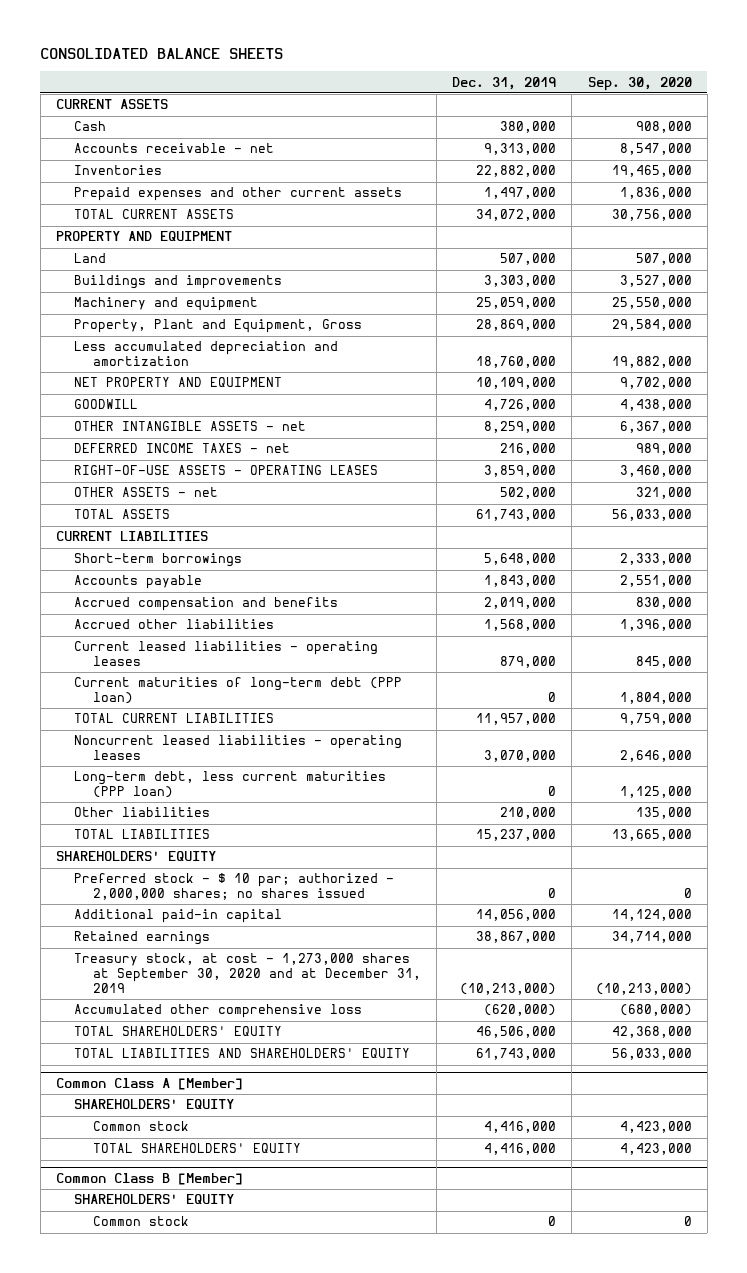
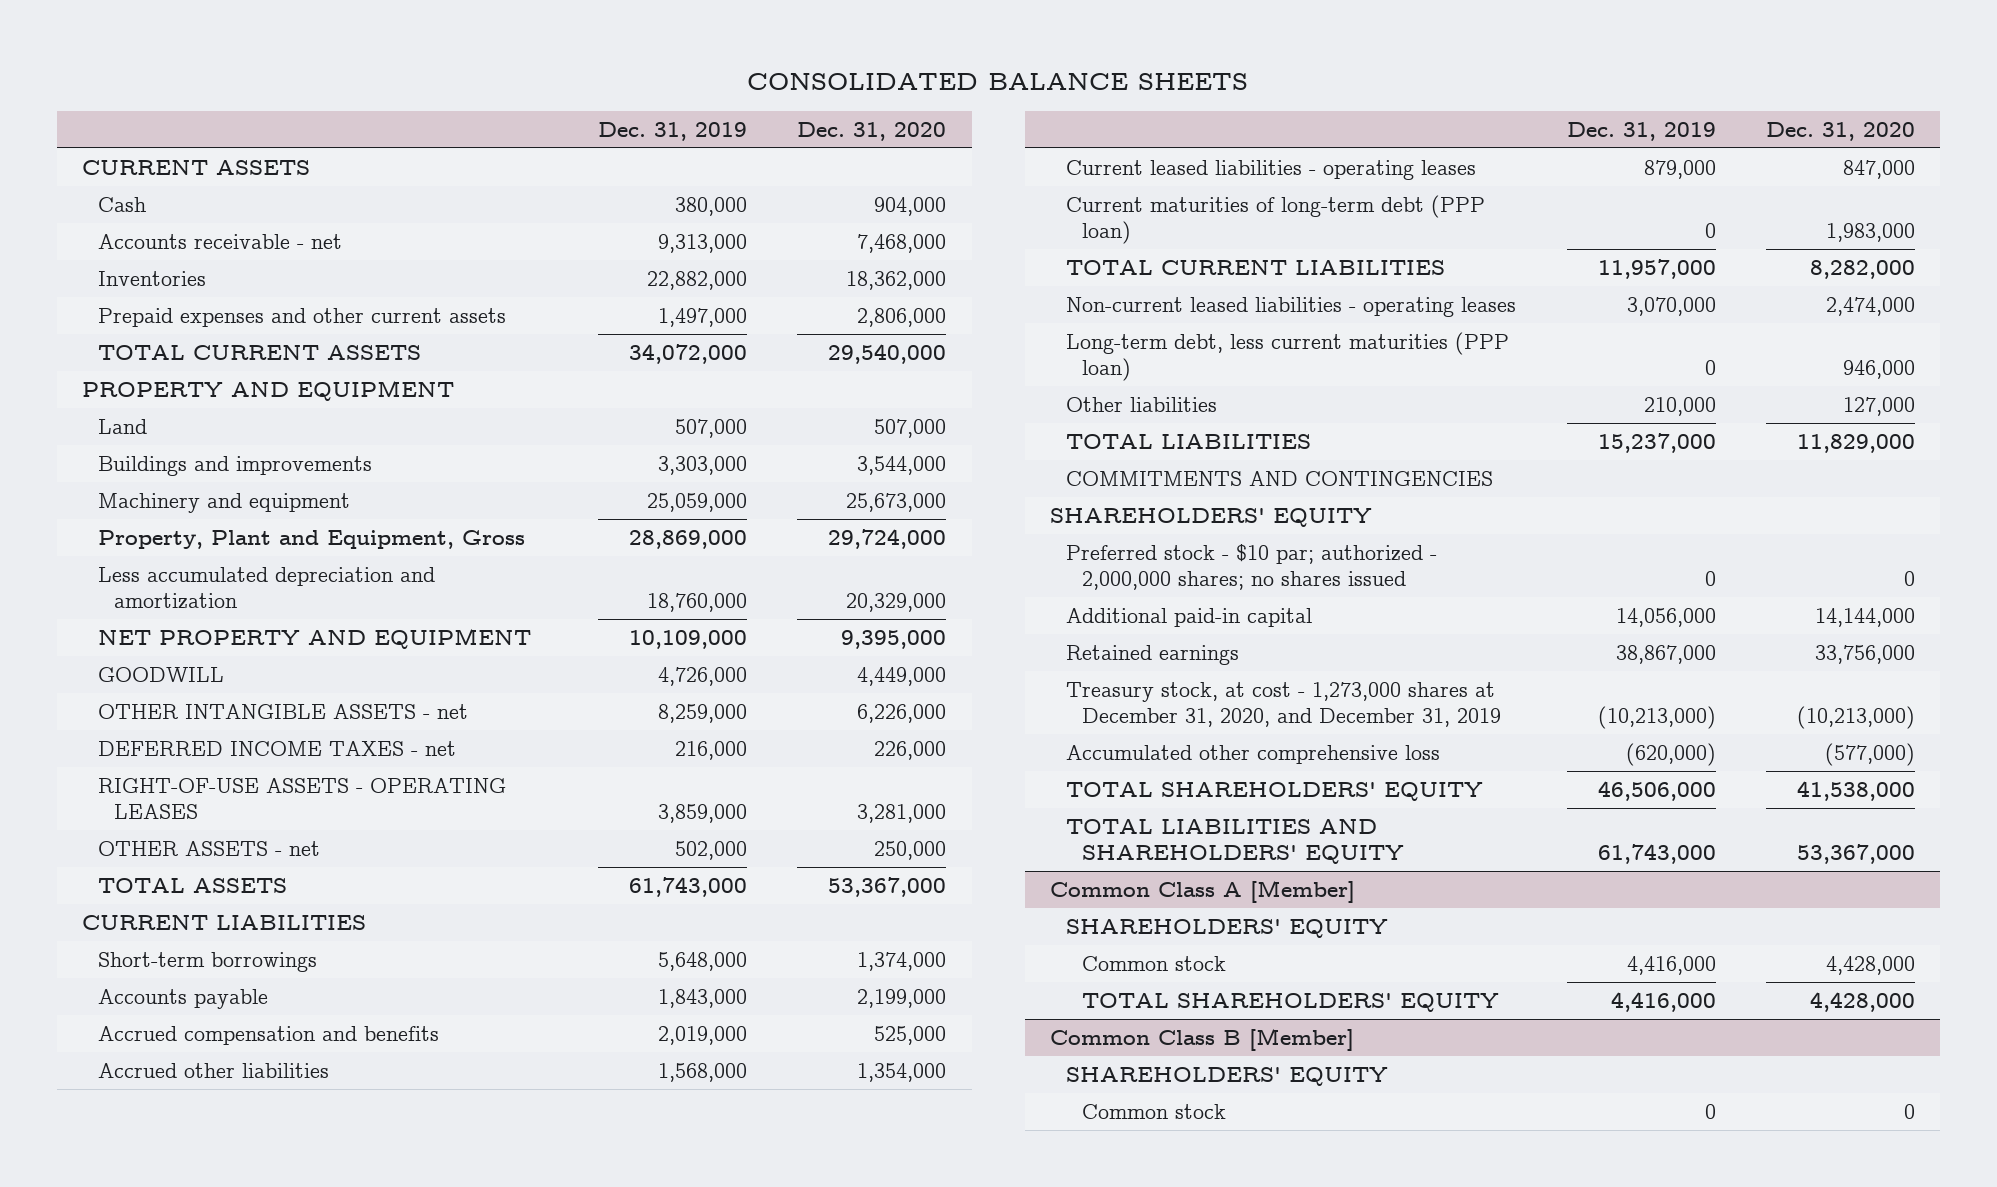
[587,76,692,91] Sep. 30, 2020 -> none
none -> [797,121,947,141] Dec. 31, 2020
[74,735,403,761] Noncurrent leased liabilities - operating leases -> [1066,296,1517,317] Non-current leased liabilities - operating leases
none -> [1066,470,1494,486] COMMITMENTS AND CONTINGENCIES
[74,873,395,901] Preferred stock - $ 10 par; authorized - 2,000,000 shares; no shares issued -> [1066,543,1438,591] Preferred stock - $10 par; authorized - 2,000,000 shares; no shares issued
[74,953,422,994] Treasury stock, at cost - 1,273,000 shares at September 30, 2020 and at December 31, 2019 -> [1066,681,1502,728] Treasury stock, at cost - 1,273,000 shares at December 31, 2020, and December 31, 2019

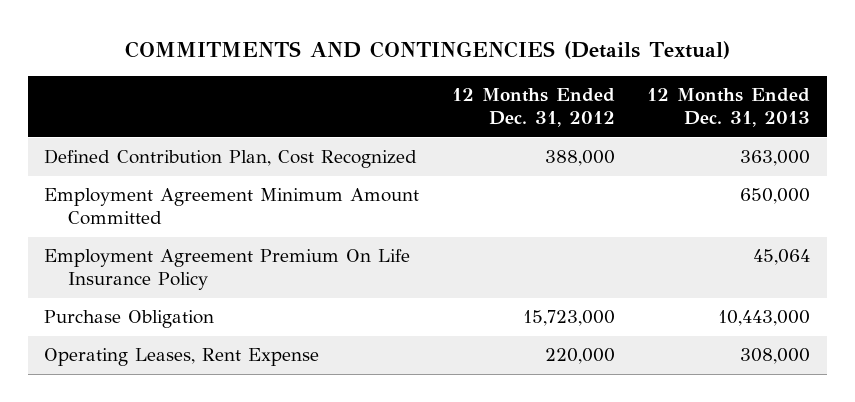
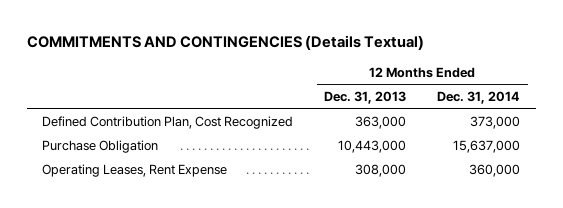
[451,88,615,128] 12 Months Ended Dec. 31, 2012 -> none
none -> [437,90,521,104] Dec. 31, 2014
[44,188,420,226] Employment Agreement Minimum Amount Committed -> none
[44,249,411,291] Employment Agreement Premium On Life Insurance Policy -> none

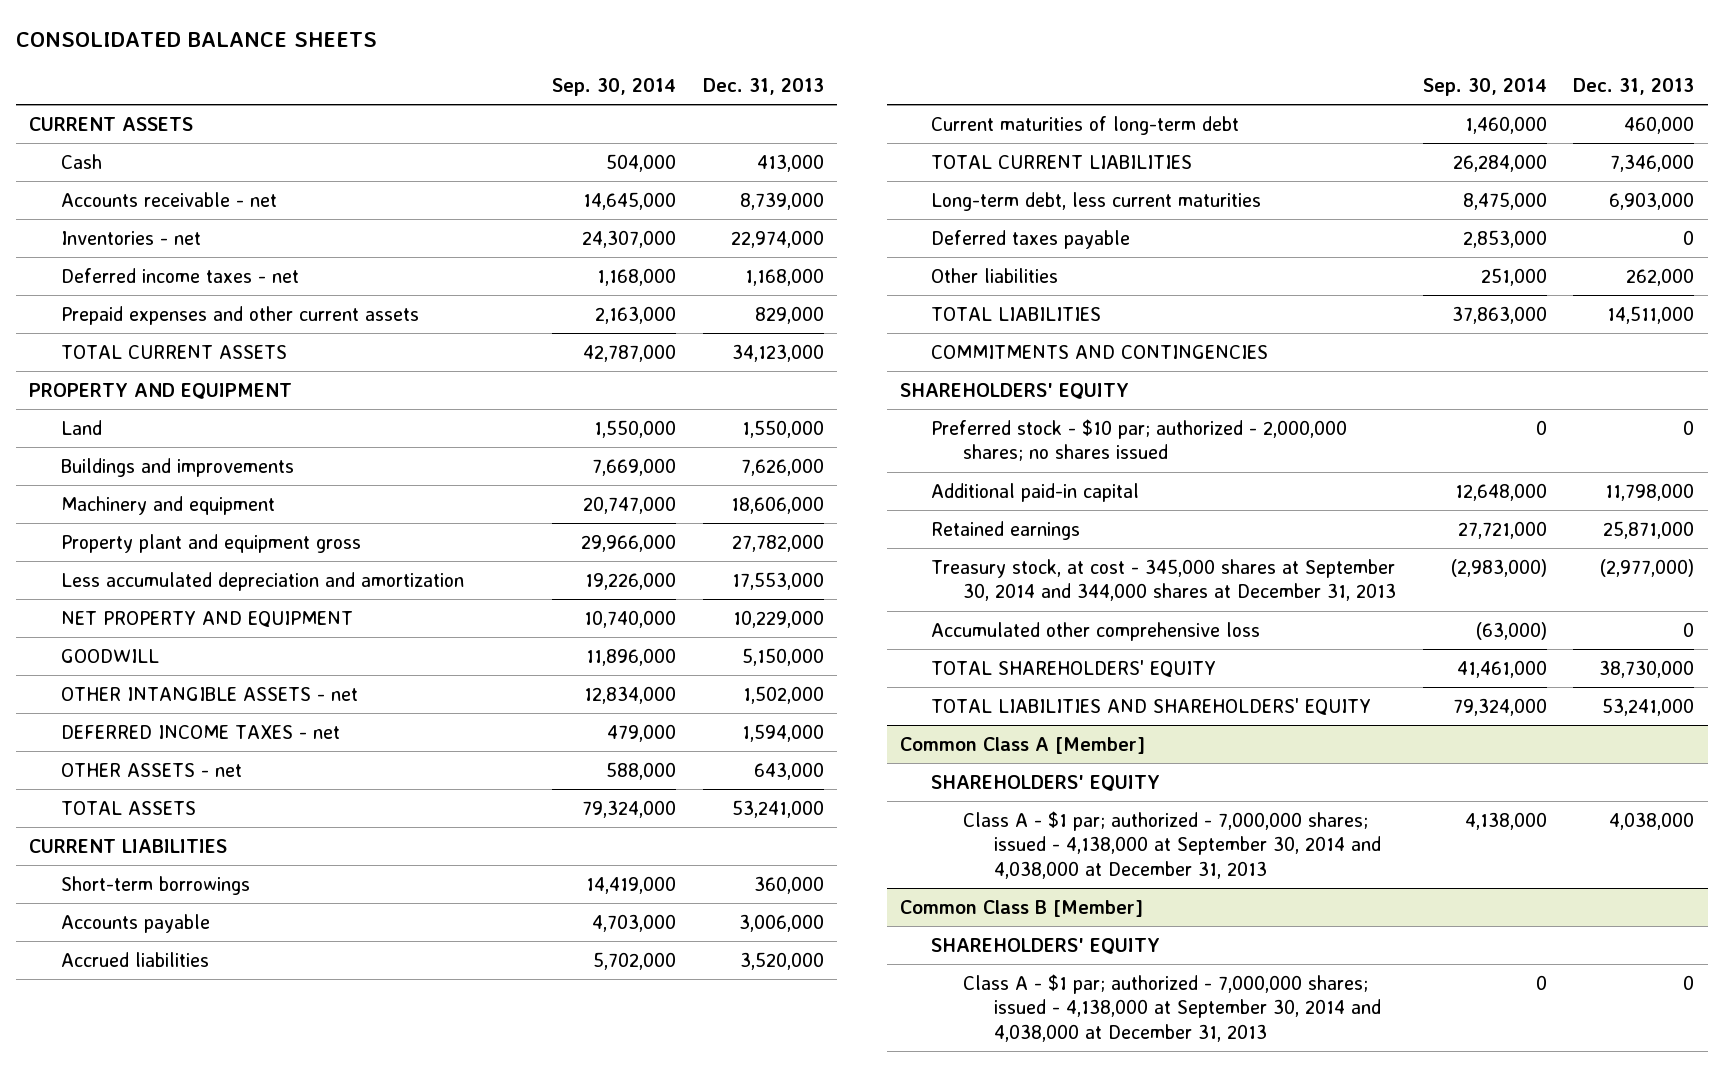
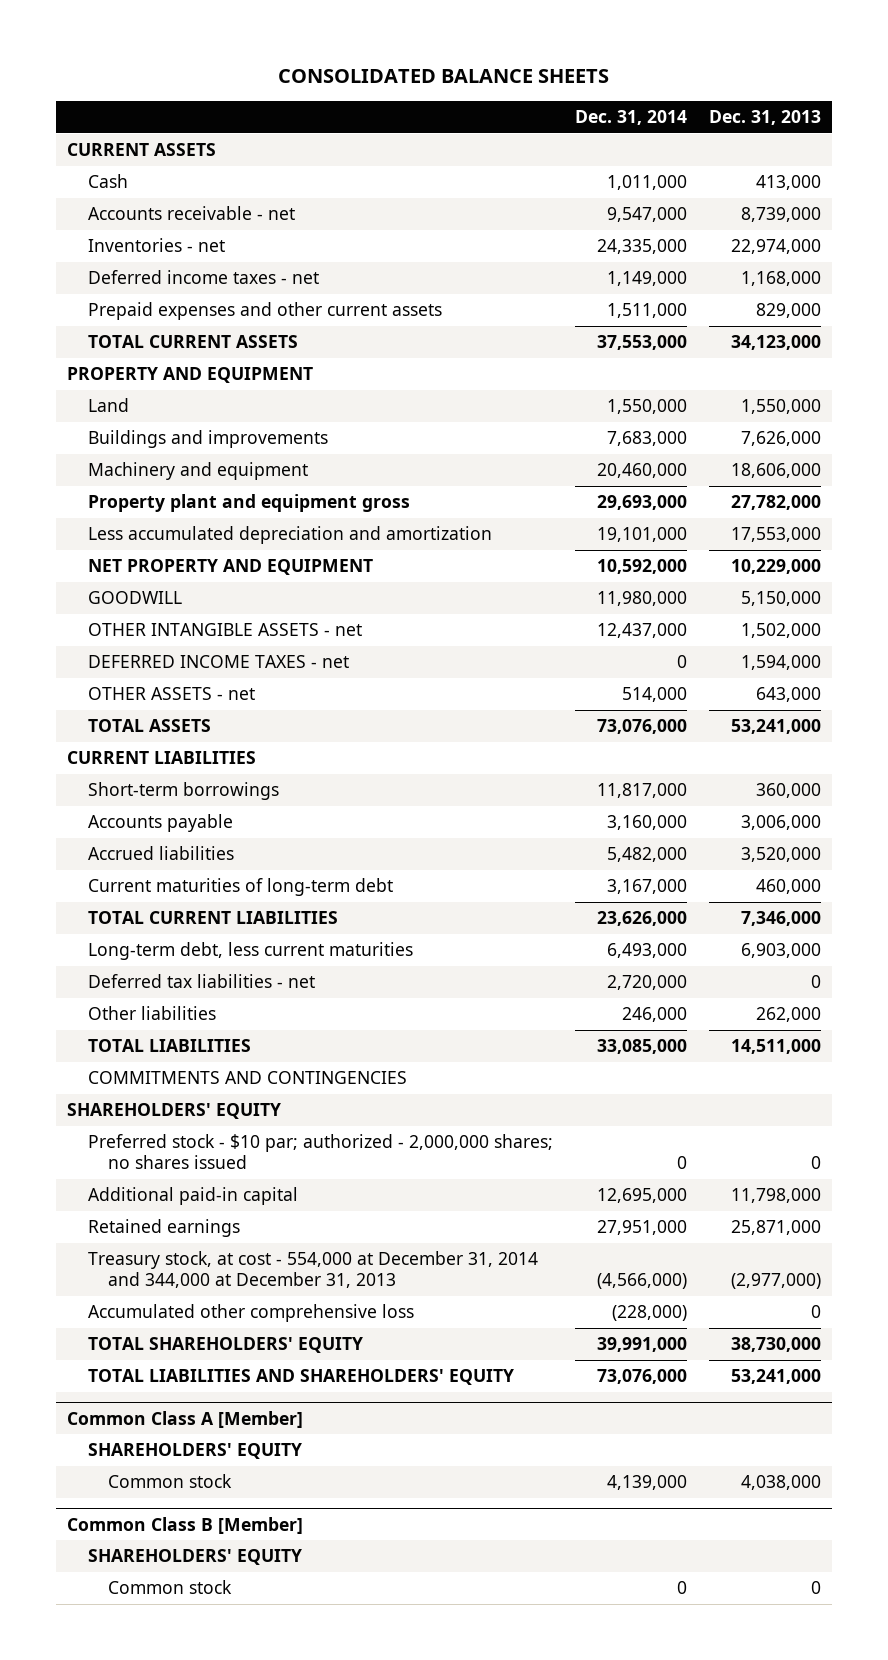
[551,78,676,97] Sep. 30, 2014 -> none
none -> [574,110,687,126] Dec. 31, 2014
[931,229,1131,249] Deferred taxes payable -> none
none -> [87,974,315,989] Deferred tax liabilities - net
[931,558,1396,602] Treasury stock, at cost - 345,000 shares at September 30, 2014 and 344,000 shares at December 31, 2013 -> [87,1251,538,1289] Treasury stock, at cost - 554,000 at December 31, 2014 and 344,000 at December 31, 2013
[962,810,1381,880] Class A - $1 par; authorized - 7,000,000 shares; issued - 4,138,000 at September 30, 2014 and 4,038,000 at December 31, 2013 -> [108,1474,233,1489] Common stock
[962,973,1381,1043] Class A - $1 par; authorized - 7,000,000 shares; issued - 4,138,000 at September 30, 2014 and 4,038,000 at December 31, 2013 -> [108,1580,233,1595] Common stock

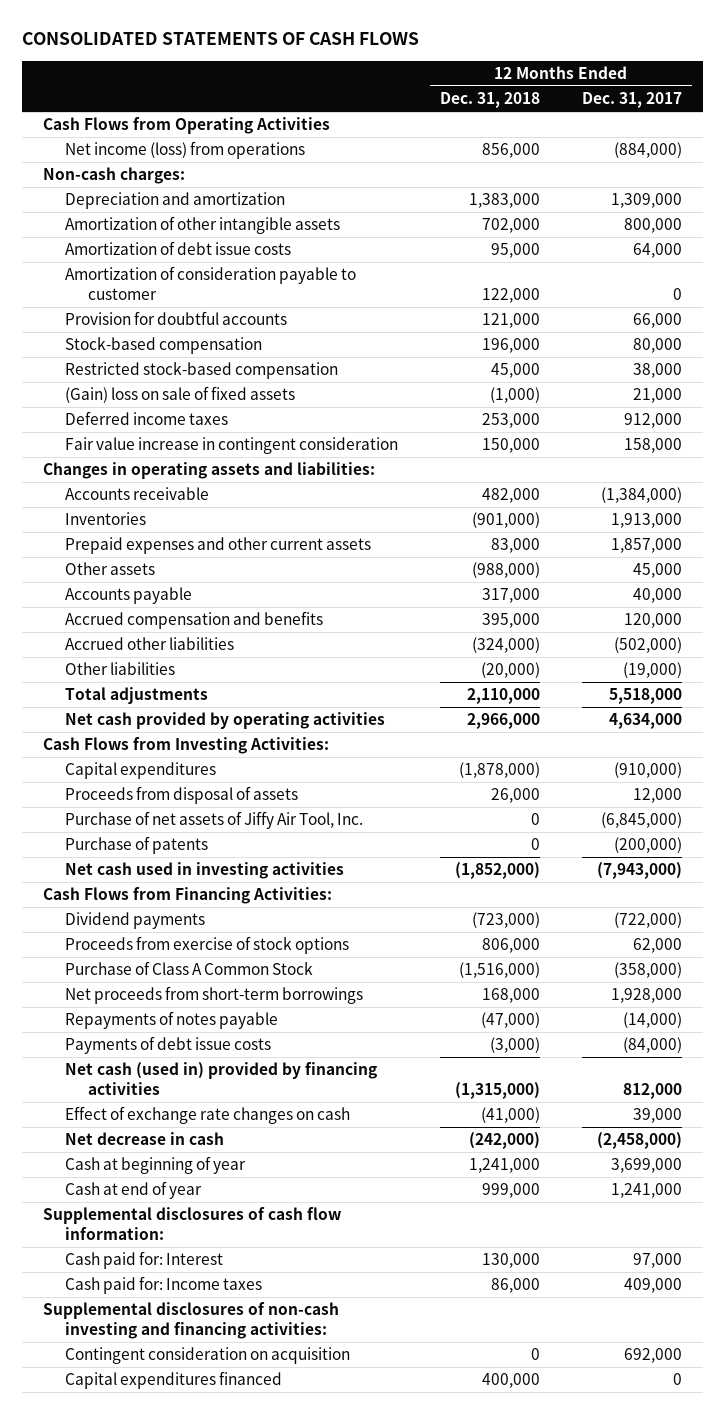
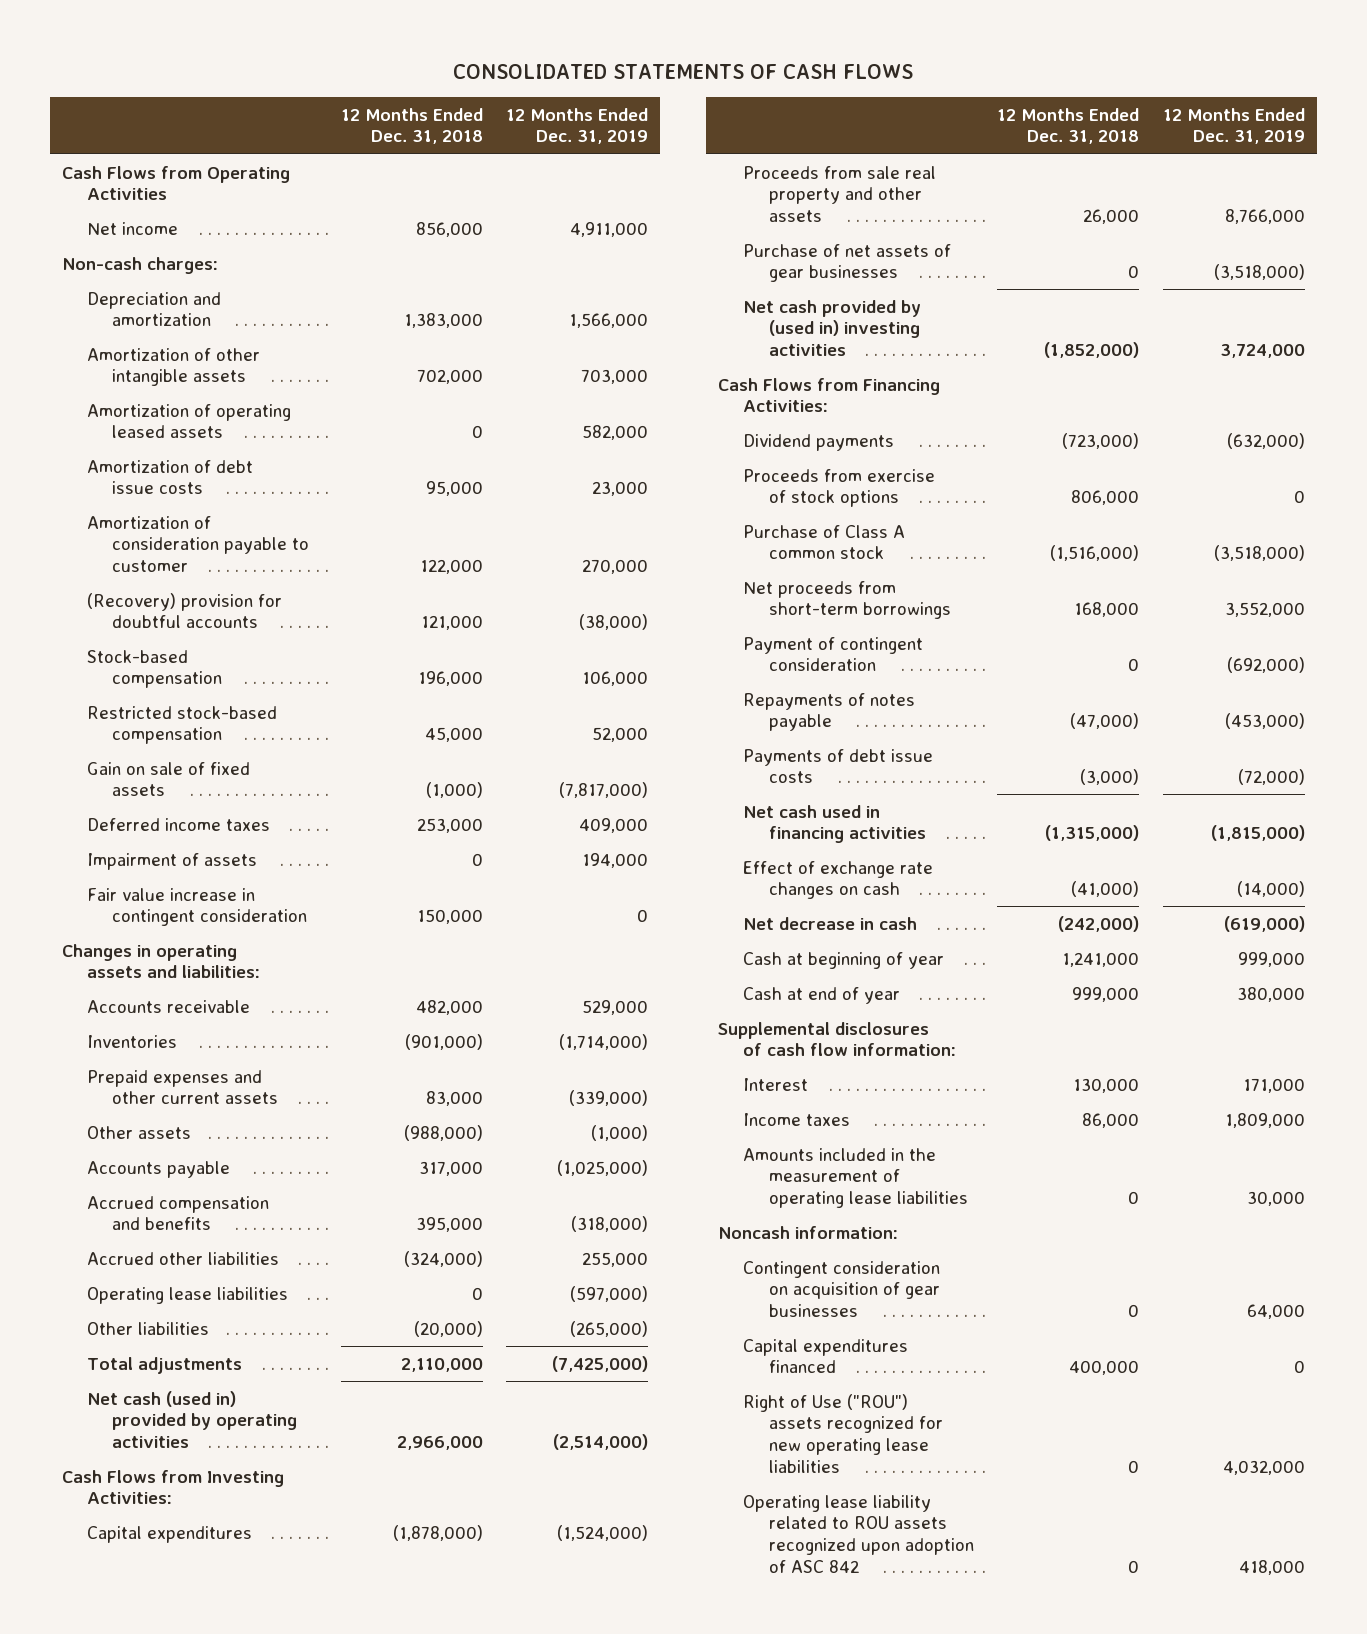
[581,92,682,109] Dec. 31, 2017 -> none
none -> [506,107,649,145] 12 Months Ended Dec. 31, 2019
[65,141,306,160] Net income (loss) from operations -> [86,221,178,235] Net income
none -> [86,403,291,439] Amortization of operating leased assets
[65,311,288,326] Provision for doubtful accounts -> [86,592,282,629] (Recovery) provision for doubtful accounts
[65,386,296,404] (Gain) loss on sale of fixed assets -> [86,761,250,797] Gain on sale of fixed assets
none -> [86,852,257,870] Impairment of assets
none -> [86,1286,288,1304] Operating lease liabilities
[65,712,386,730] Net cash provided by operating activities -> [86,1390,298,1449] Net cash (used in) provided by operating activities
[65,836,209,855] Purchase of patents -> none
[65,786,299,805] Proceeds from disposal of assets -> [743,165,937,223] Proceeds from sale real property and other assets
[65,811,364,830] Purchase of net assets of Jiffy Air Tool, Inc. -> [743,243,952,283] Purchase of net assets of gear businesses
[65,862,345,880] Net cash used in investing activities -> [743,299,922,357] Net cash provided by (used in) investing activities
[65,961,314,976] Purchase of Class A Common Stock -> [743,524,906,560] Purchase of Class A common stock
none -> [743,636,924,672] Payment of contingent consideration
[65,1062,378,1095] Net cash (used in) provided by financing activities -> [743,804,926,844] Net cash used in financing activities
[65,1251,224,1270] Cash paid for: Interest -> [743,1077,809,1091] Interest
[65,1276,263,1295] Cash paid for: Income taxes -> [743,1112,851,1126] Income taxes
none -> [743,1147,968,1209] Amounts included in the measurement of operating lease liabilities
[42,1302,339,1339] Supplemental disclosures of non-cash investing and financing activities: -> [718,1225,899,1239] Noncash information:
[65,1347,351,1365] Contingent consideration on acquisition -> [743,1260,941,1318] Contingent consideration on acquisition of gear businesses
none -> [743,1393,943,1473] Right of Use ("ROU") assets recognized for new operating lease liabilities
none -> [743,1494,974,1573] Operating lease liability related to ROU assets recognized upon adoption of ASC 842

